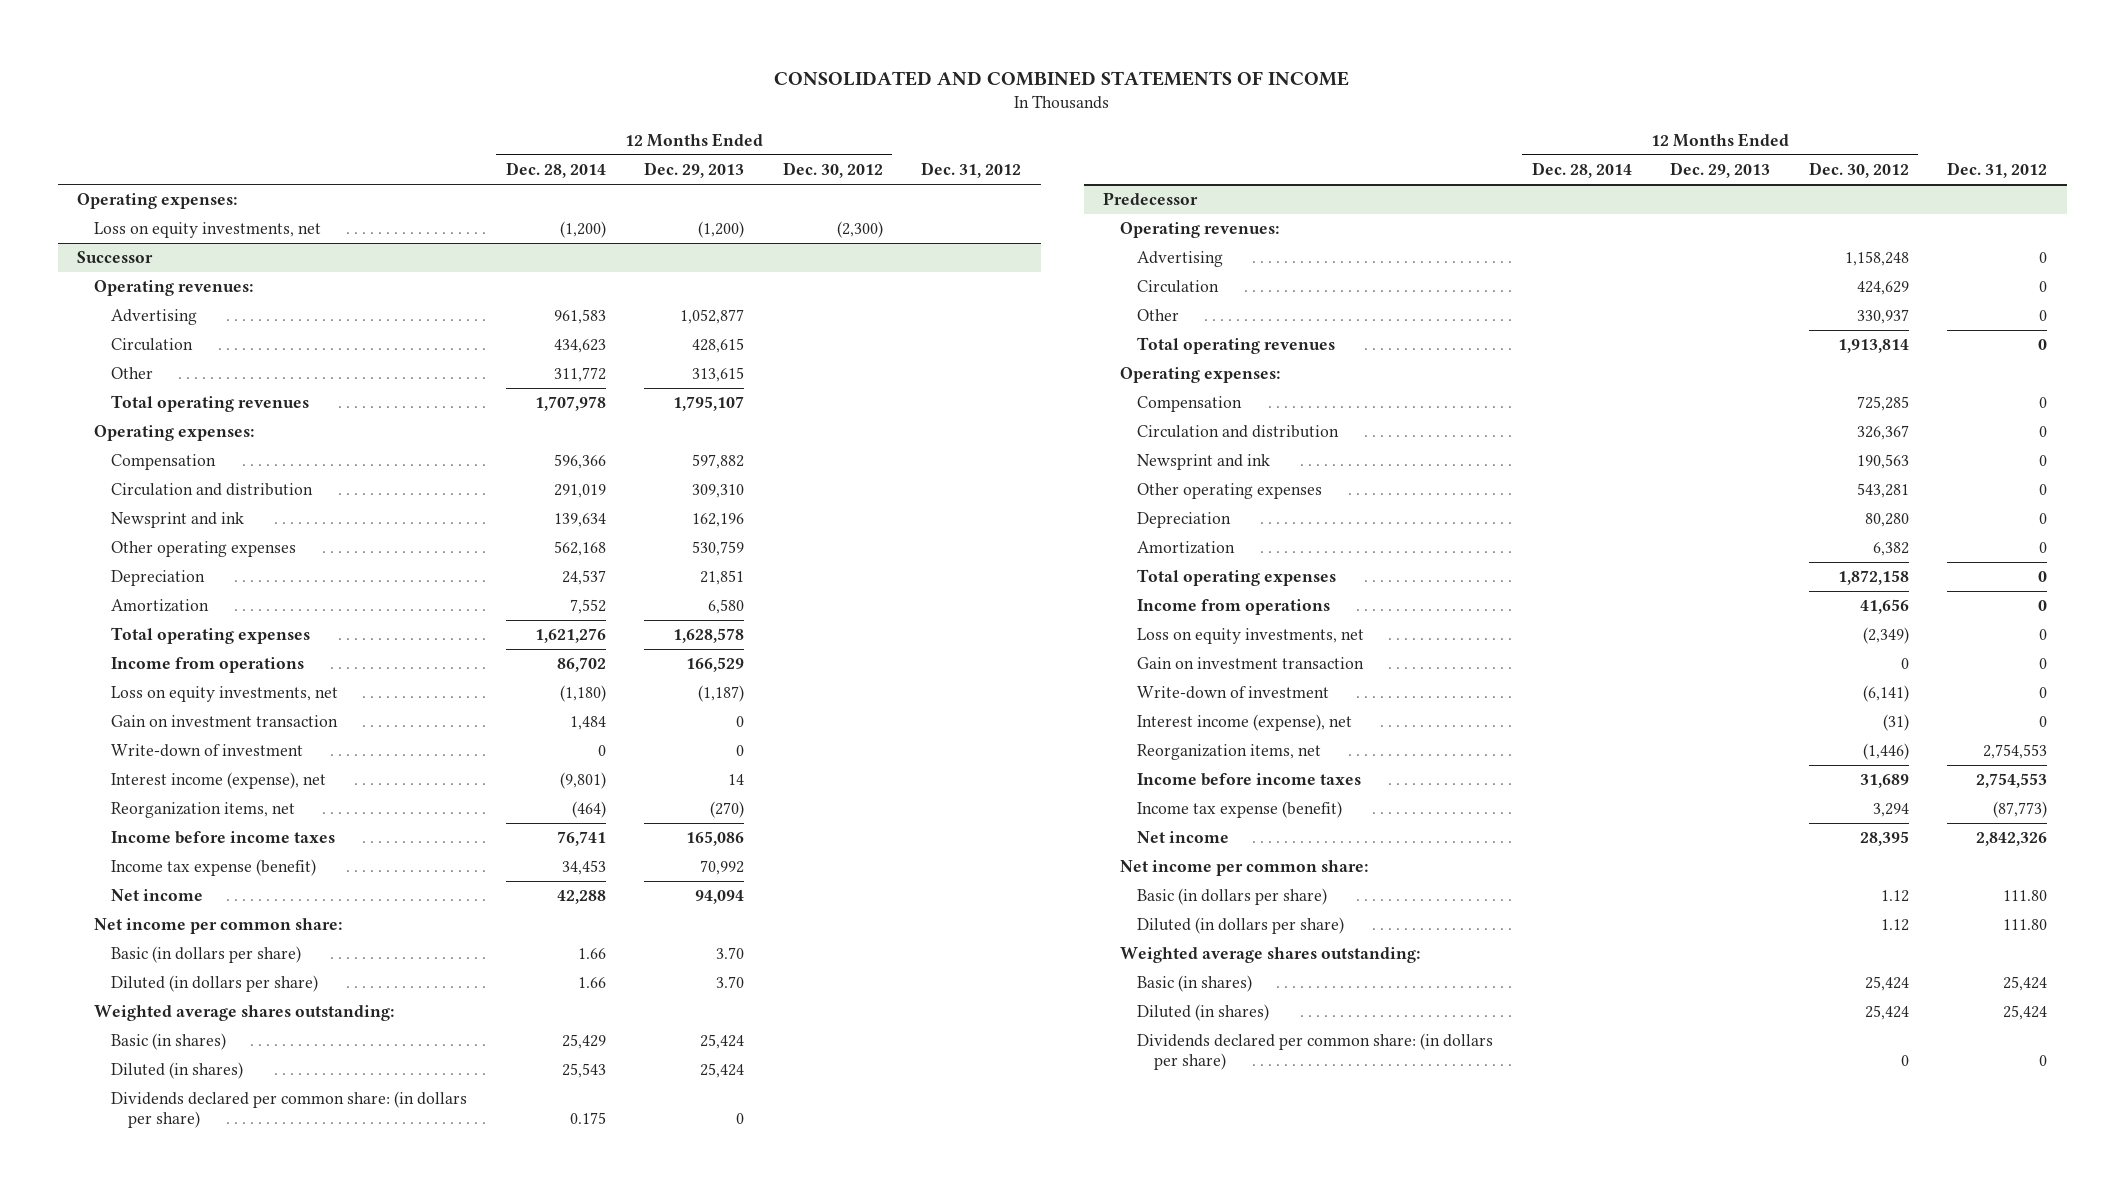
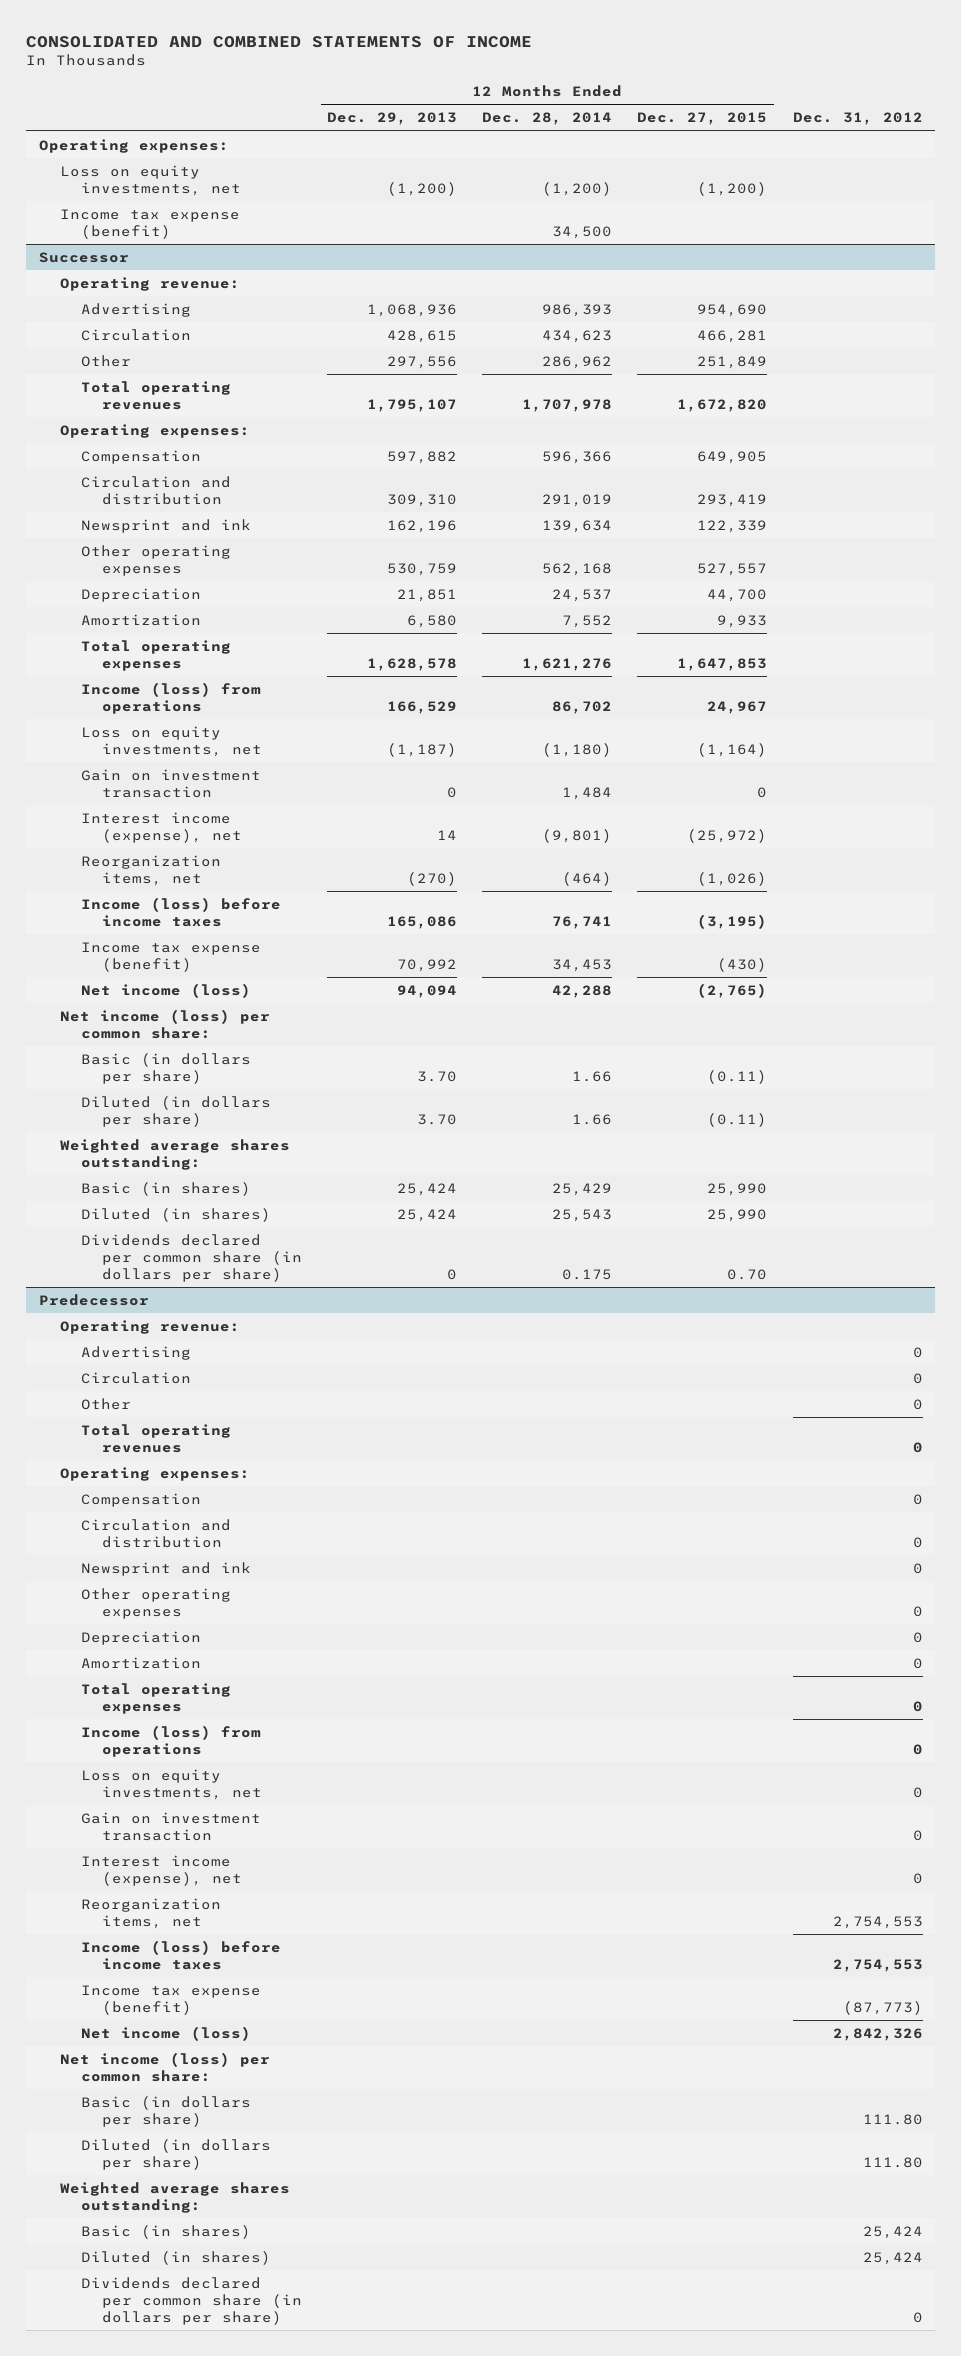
[782,162,883,179] Dec. 30, 2012 -> none
none -> [637,112,768,126] Dec. 27, 2015
none -> [59,208,240,239] Income tax expense (benefit)
[94,280,254,297] Operating revenues: -> [59,276,240,291] Operating revenue:
[553,309,606,325] 961,583 -> [542,303,613,317] 986,393
[680,309,745,325] 1,052,877 -> [367,303,458,317] 1,068,936
[553,367,606,383] 311,772 -> [542,355,613,369] 286,962
[692,367,745,383] 313,615 -> [387,355,458,369] 297,556
[111,657,305,674] Income from operations -> [81,681,262,714] Income (loss) from operations
[111,744,304,758] Write-down of investment -> none
[111,831,336,845] Income before income taxes -> [81,896,282,927] Income (loss) before income taxes
[111,889,204,902] Net income -> [81,982,252,998] Net income (loss)
[94,918,343,935] Net income per common share: -> [59,1008,270,1039] Net income (loss) per common share:
[111,1091,468,1129] Dividends declared per common share: (in dollars per share) -> [81,1233,303,1282] Dividends declared per common share (in dollars per share)
[1120,222,1280,239] Operating revenues: -> [59,1319,240,1334] Operating revenue:
[1137,599,1331,616] Income from operations -> [81,1724,262,1757] Income (loss) from operations
[1137,686,1330,700] Write-down of investment -> none
[1137,773,1362,787] Income before income taxes -> [81,1939,282,1970] Income (loss) before income taxes
[1137,831,1230,844] Net income -> [81,2025,252,2041] Net income (loss)
[1120,860,1369,877] Net income per common share: -> [59,2051,270,2082] Net income (loss) per common share:
[1137,1033,1494,1071] Dividends declared per common share: (in dollars per share) -> [81,2276,303,2325] Dividends declared per common share (in dollars per share)

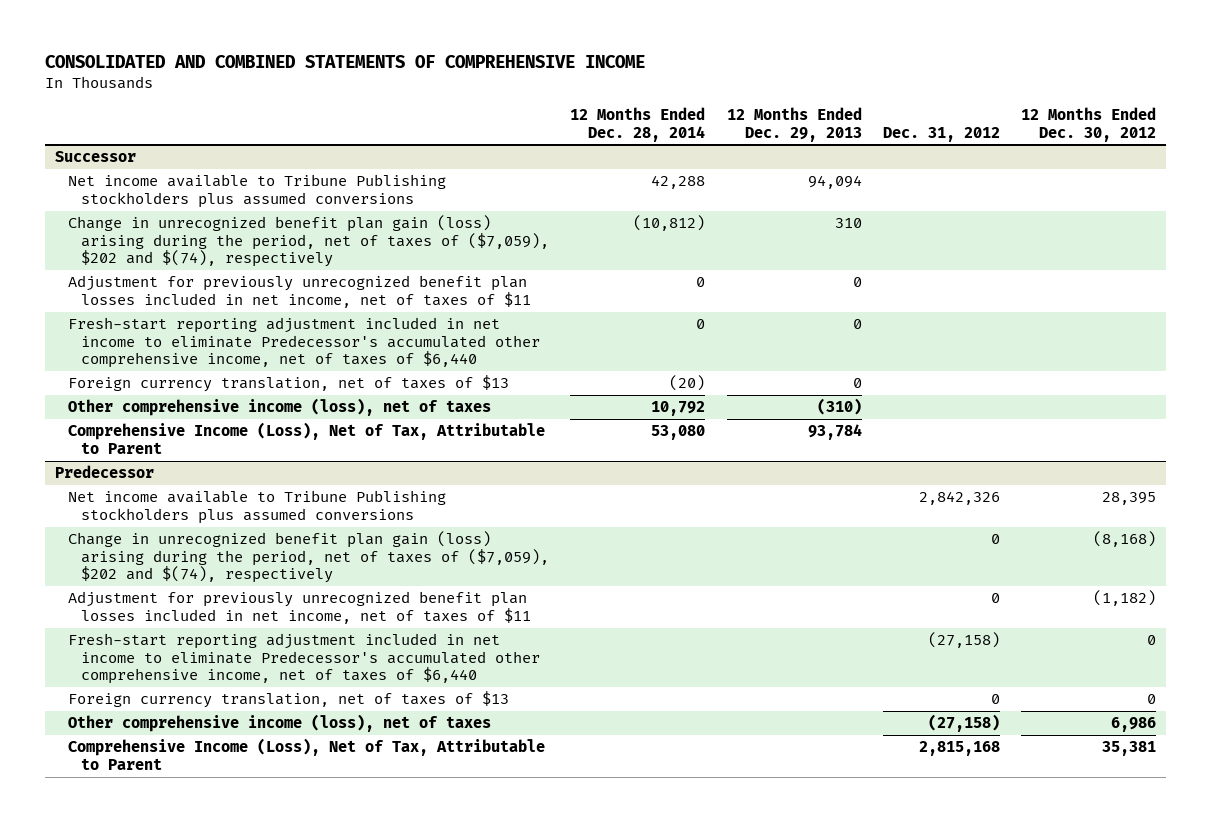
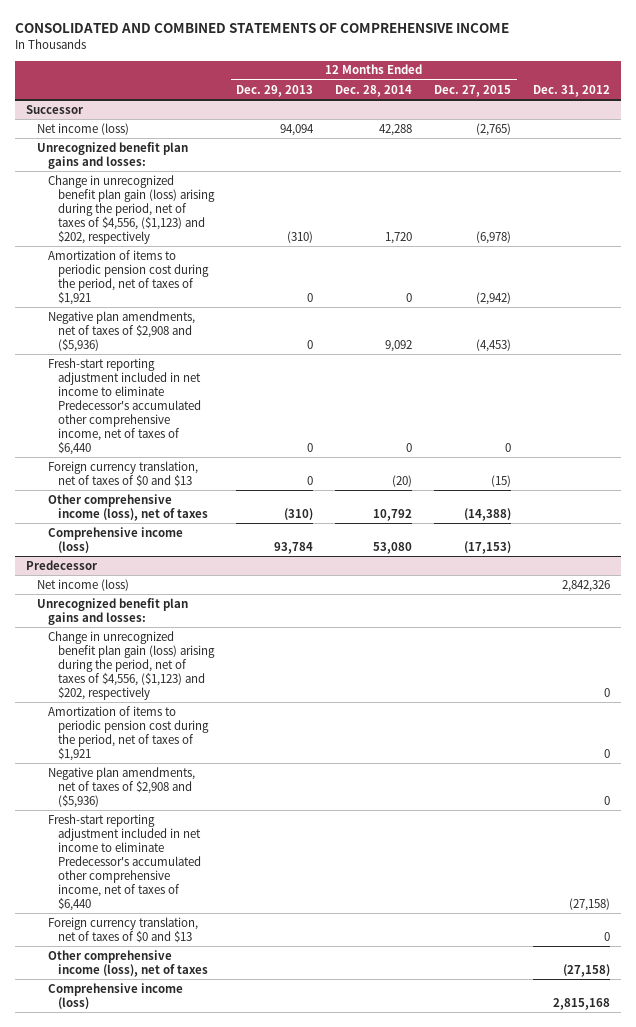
[1020,107,1156,142] 12 Months Ended Dec. 30, 2012 -> none
none -> [434,84,512,97] Dec. 27, 2015
[68,174,447,208] Net income available to Tribune Publishing stockholders plus assumed conversions -> [36,122,129,135] Net income (loss)
none -> [36,141,188,169] Unrecognized benefit plan gains and losses:
[68,215,550,268] Change in unrecognized benefit plan gain (loss) arising during the period, net of taxes of ($7,059), $202 and $(74), respectively -> [47,174,216,244] Change in unrecognized benefit plan gain (loss) arising during the period, net of taxes of $4,556, ($1,123) and $202, respectively
[633,215,706,232] (10,812) -> [385,231,413,244] 1,720
[834,218,862,229] 310 -> [287,230,314,243] (310)
[68,275,532,308] Adjustment for previously unrecognized benefit plan losses included in net income, net of taxes of $11 -> [47,249,210,305] Amortization of items to periodic pension cost during the period, net of taxes of $1,921
none -> [47,310,195,352] Negative plan amendments, net of taxes of $2,908 and ($5,936)
[68,375,510,393] Foreign currency translation, net of taxes of $13 -> [47,460,198,487] Foreign currency translation, net of taxes of $0 and $13
[68,422,546,454] Comprehensive Income (Loss), Net of Tax, Attributable to Parent -> [47,526,183,553] Comprehensive income (loss)
[68,490,447,524] Net income available to Tribune Publishing stockholders plus assumed conversions -> [36,578,129,591] Net income (loss)
none -> [36,597,188,625] Unrecognized benefit plan gains and losses:
[68,531,550,584] Change in unrecognized benefit plan gain (loss) arising during the period, net of taxes of ($7,059), $202 and $(74), respectively -> [47,630,216,700] Change in unrecognized benefit plan gain (loss) arising during the period, net of taxes of $4,556, ($1,123) and $202, respectively
[68,591,532,624] Adjustment for previously unrecognized benefit plan losses included in net income, net of taxes of $11 -> [47,705,210,761] Amortization of items to periodic pension cost during the period, net of taxes of $1,921
none -> [47,766,195,808] Negative plan amendments, net of taxes of $2,908 and ($5,936)
[68,691,510,709] Foreign currency translation, net of taxes of $13 -> [47,916,198,943] Foreign currency translation, net of taxes of $0 and $13
[68,738,546,770] Comprehensive Income (Loss), Net of Tax, Attributable to Parent -> [47,982,183,1009] Comprehensive income (loss)

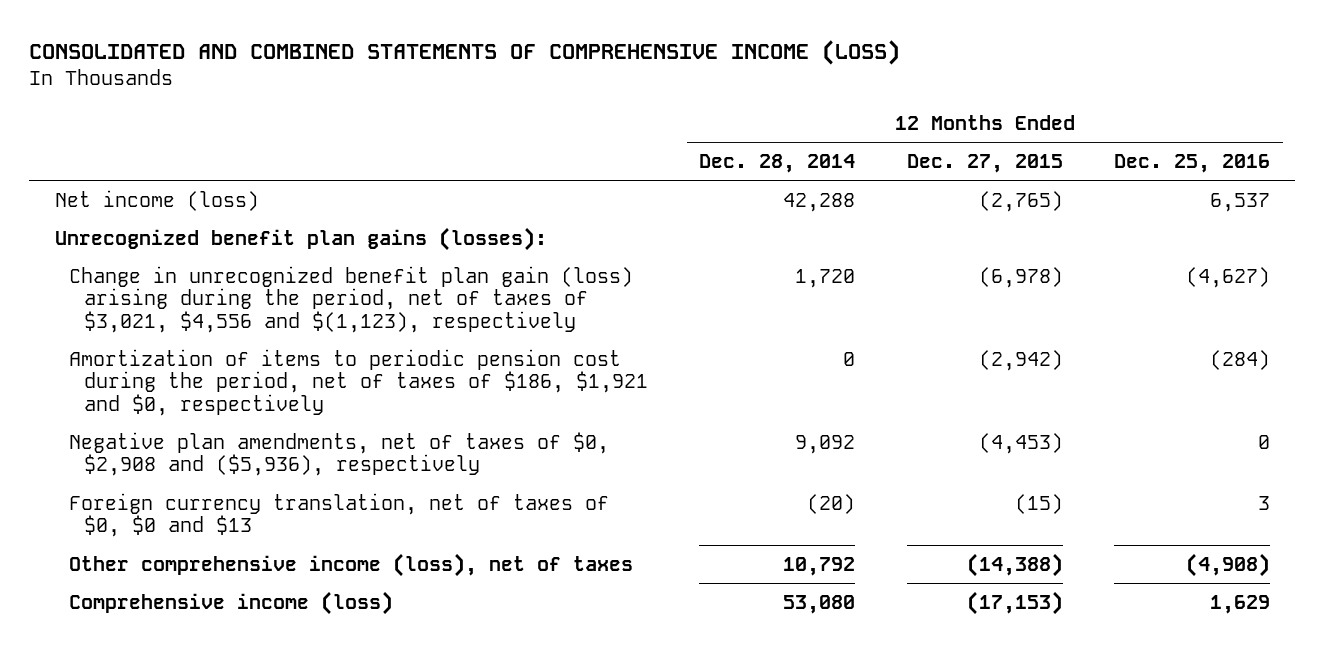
[14,22,509,33] CONSOLIDATED AND COMBINED STATEMENTS OF COMPREHENSIVE INCOME -> [29,40,901,66] CONSOLIDATED AND COMBINED STATEMENTS OF COMPREHENSIVE INCOME (LOSS)
[236,84,314,97] Dec. 29, 2013 -> none
[533,84,611,97] Dec. 31, 2012 -> none
none -> [1113,154,1270,174] Dec. 25, 2016
[25,104,84,114] Successor -> none
[47,357,202,455] Fresh-start reporting adjustment included in net income to eliminate Predecessor's accumulated other comprehensive income, net of taxes of $6,440 -> none
[36,141,188,169] Unrecognized benefit plan gains and losses: -> [54,226,547,251] Unrecognized benefit plan gains (losses):
[47,174,216,244] Change in unrecognized benefit plan gain (loss) arising during the period, net of taxes of $4,556, ($1,123) and $202, respectively -> [69,265,634,334] Change in unrecognized benefit plan gain (loss) arising during the period, net of taxes of $3,021, $4,556 and $(1,123), respectively
[47,249,210,305] Amortization of items to periodic pension cost during the period, net of taxes of $1,921 -> [69,348,649,417] Amortization of items to periodic pension cost during the period, net of taxes of $186, $1,921 and $0, respectively
[47,310,195,352] Negative plan amendments, net of taxes of $2,908 and ($5,936) -> [69,431,610,477] Negative plan amendments, net of taxes of $0, $2,908 and ($5,936), respectively
[47,460,198,487] Foreign currency translation, net of taxes of $0 and $13 -> [69,492,610,538] Foreign currency translation, net of taxes of $0, $0 and $13
[25,559,98,570] Predecessor -> none
[36,578,129,591] Net income (loss) -> none
[36,597,188,625] Unrecognized benefit plan gains and losses: -> none
[47,630,216,700] Change in unrecognized benefit plan gain (loss) arising during the period, net of taxes of $4,556, ($1,123) and $202, respectively -> none
[47,705,210,761] Amortization of items to periodic pension cost during the period, net of taxes of $1,921 -> none
[47,766,195,808] Negative plan amendments, net of taxes of $2,908 and ($5,936) -> none
[47,813,202,911] Fresh-start reporting adjustment included in net income to eliminate Predecessor's accumulated other comprehensive income, net of taxes of $6,440 -> none
[47,916,198,943] Foreign currency translation, net of taxes of $0 and $13 -> none
[47,949,209,977] Other comprehensive income (loss), net of taxes -> none
[47,982,183,1009] Comprehensive income (loss) -> none

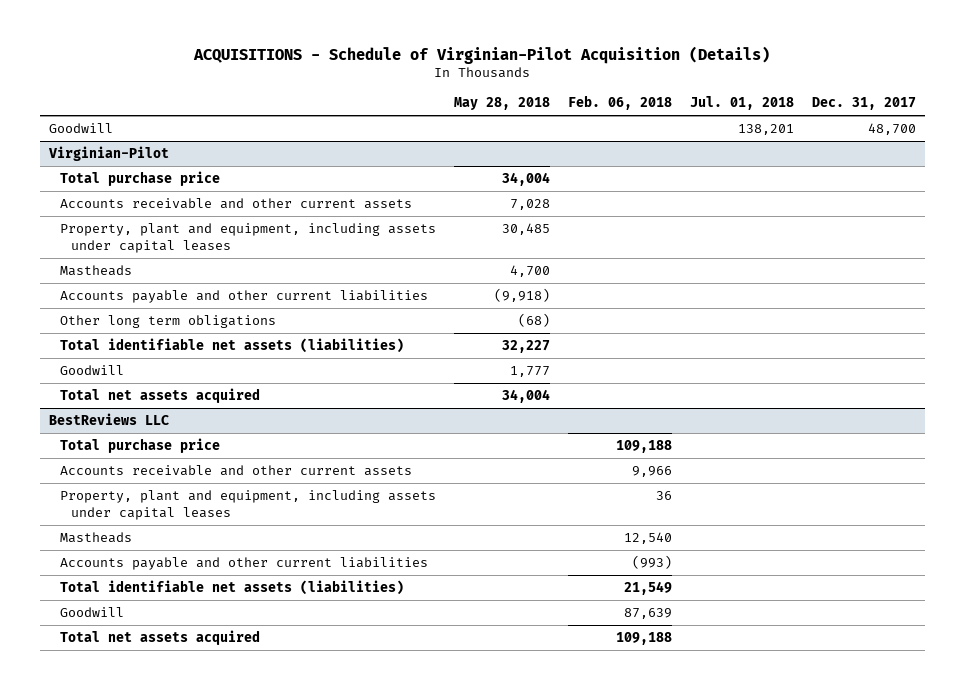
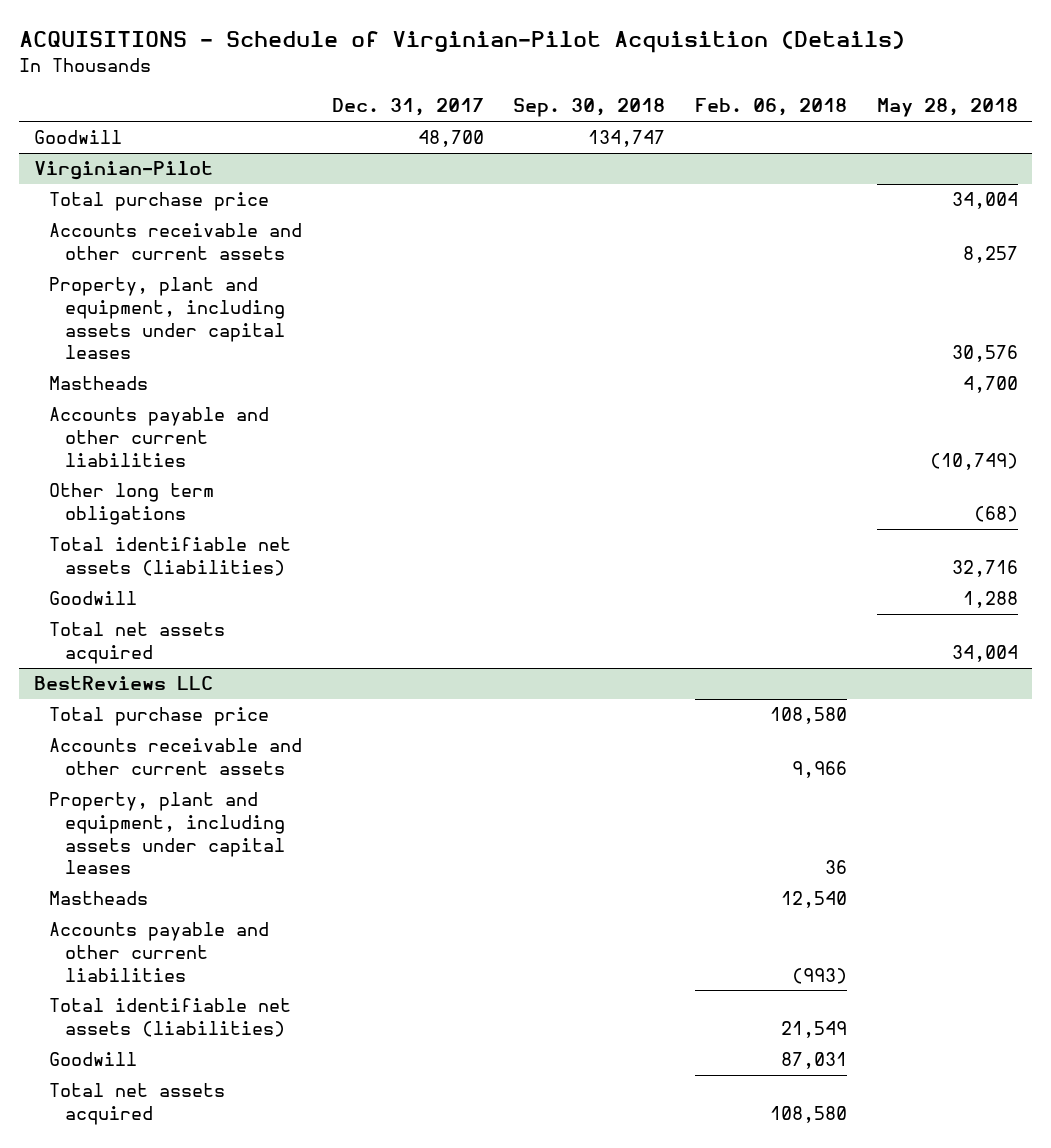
[689,96,794,111] Jul. 01, 2018 -> none
none -> [513,98,666,118] Sep. 30, 2018
[509,199,550,211] 7,028 -> [962,246,1018,264] 8,257
[501,223,550,236] 30,485 -> [951,345,1018,363] 30,576
[493,288,550,303] (9,918) -> [929,452,1018,470] (10,749)
[501,340,550,354] 32,227 -> [951,560,1018,578] 32,716
[509,366,550,378] 1,777 -> [962,591,1018,609] 1,288
[615,440,672,454] 109,188 -> [770,707,848,725] 108,580
[623,608,672,620] 87,639 -> [781,1052,848,1070] 87,031
[615,632,672,646] 109,188 -> [770,1106,848,1124] 108,580

